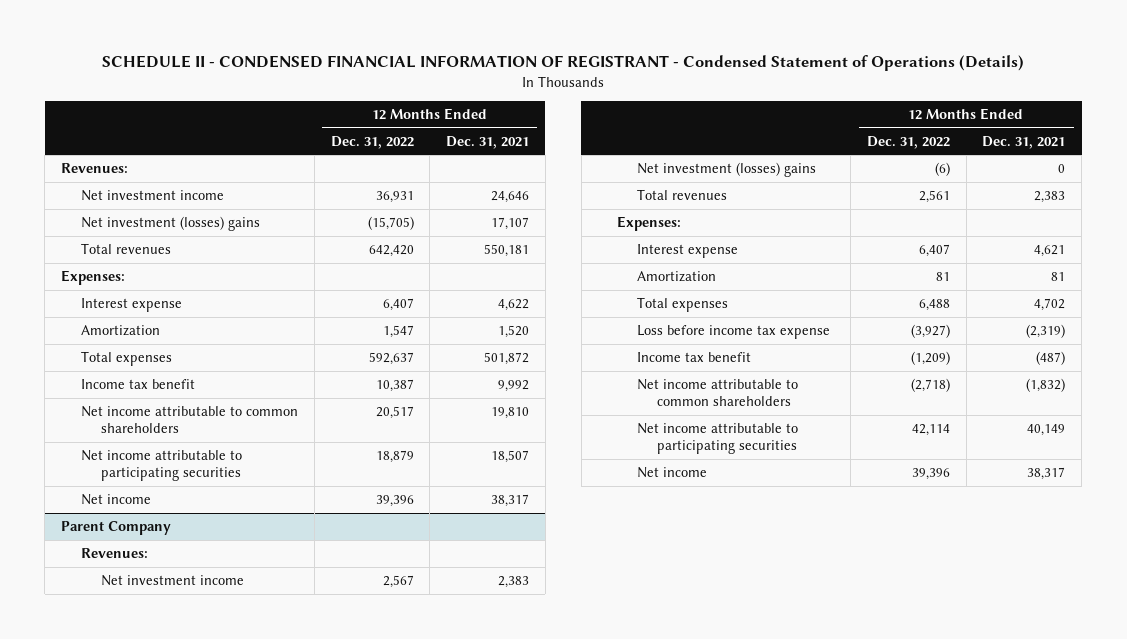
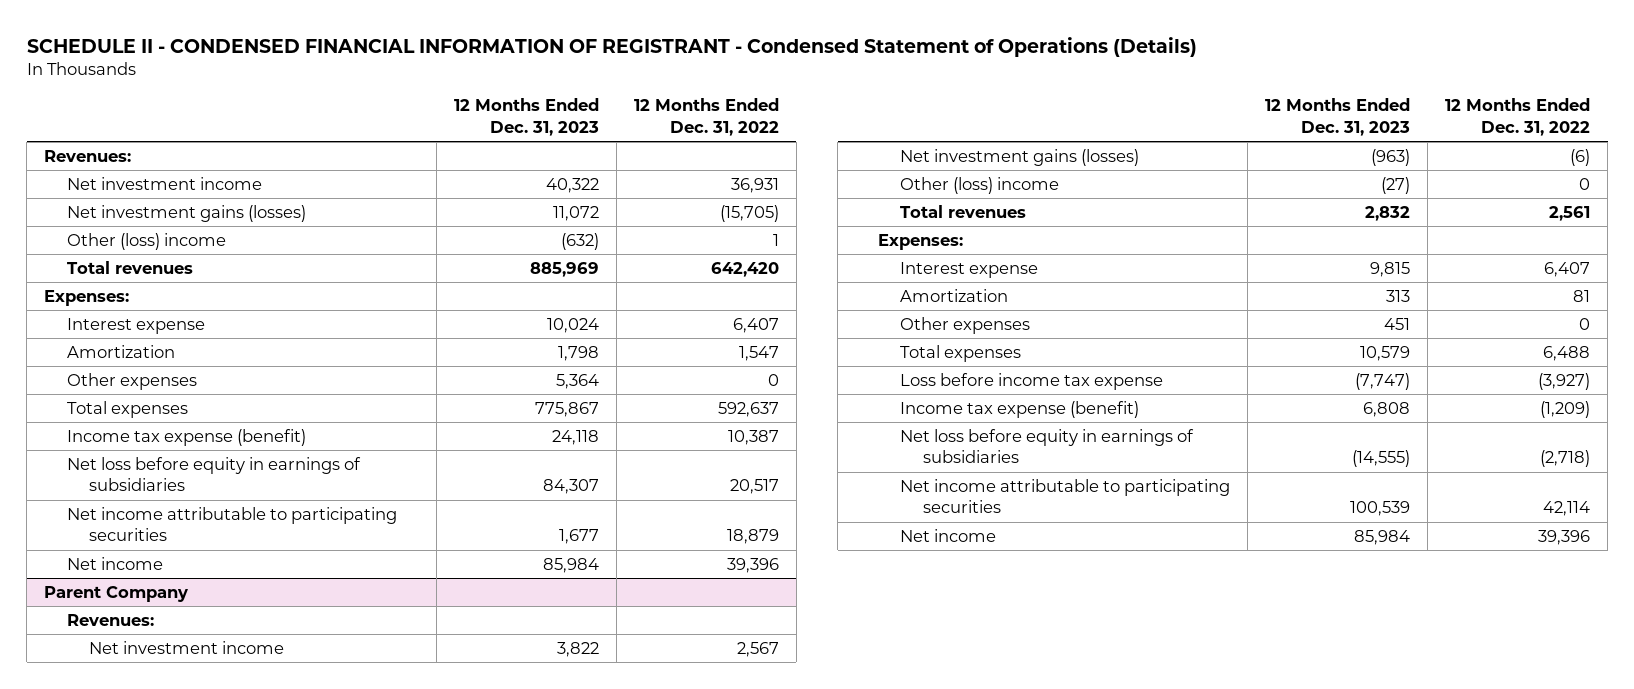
[446,135,530,149] Dec. 31, 2021 -> none
none -> [454,98,600,136] 12 Months Ended Dec. 31, 2023
[80,216,260,232] Net investment (losses) gains -> [66,204,306,222] Net investment gains (losses)
none -> [66,232,226,250] Other (loss) income
none -> [66,372,197,390] Other expenses
[80,379,195,390] Income tax benefit -> [66,428,306,446] Income tax expense (benefit)
[80,406,298,434] Net income attributable to common shareholders -> [66,456,361,492] Net loss before equity in earnings of subsidiaries
[636,162,816,178] Net investment (losses) gains -> [900,148,1140,166] Net investment gains (losses)
none -> [900,176,1060,194] Other (loss) income
none -> [900,316,1031,334] Other expenses
[636,352,751,363] Income tax benefit -> [900,400,1140,418] Income tax expense (benefit)
[636,379,798,407] Net income attributable to common shareholders -> [900,428,1195,464] Net loss before equity in earnings of subsidiaries

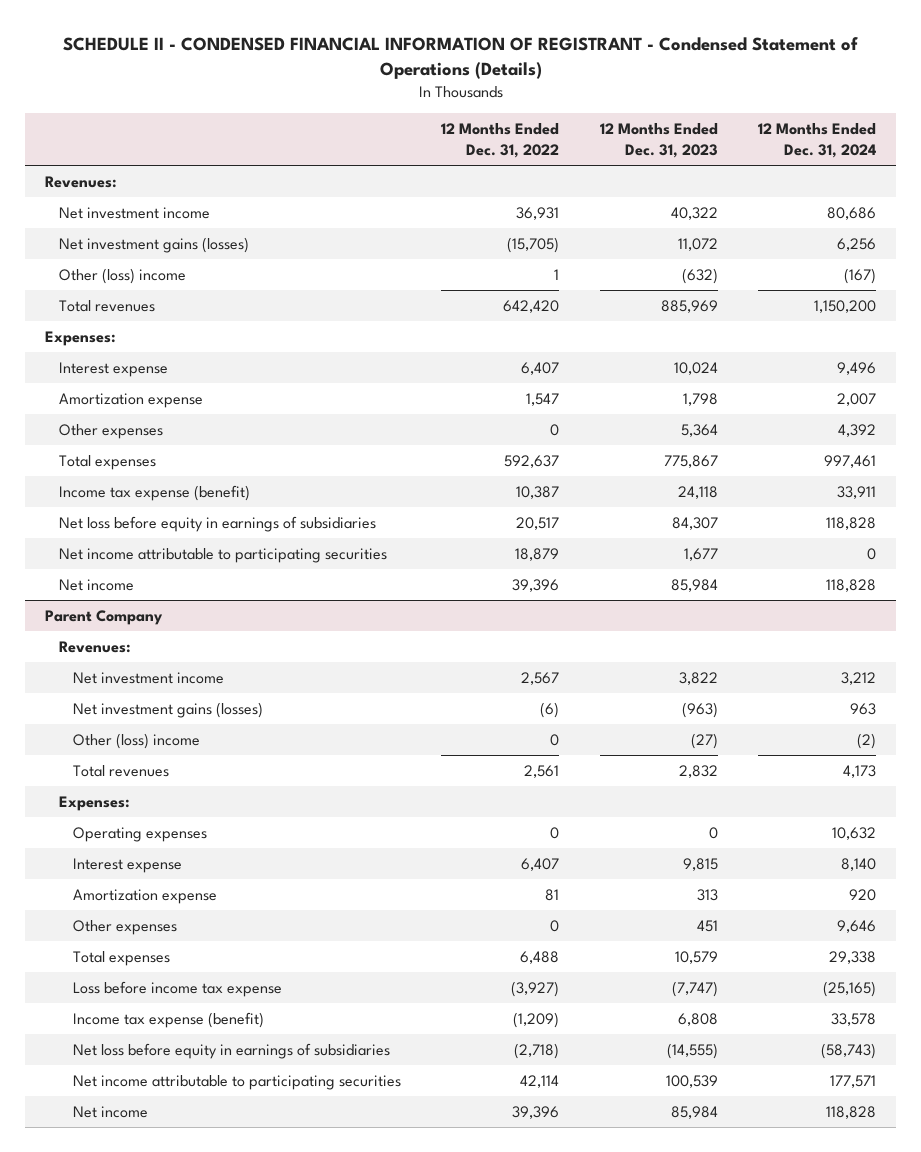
none -> [758,123,877,159] 12 Months Ended Dec. 31, 2024
[66,344,175,358] Amortization -> [59,392,204,408] Amortization expense
none -> [73,826,208,842] Operating expenses
[900,288,1009,302] Amortization -> [73,888,218,904] Amortization expense

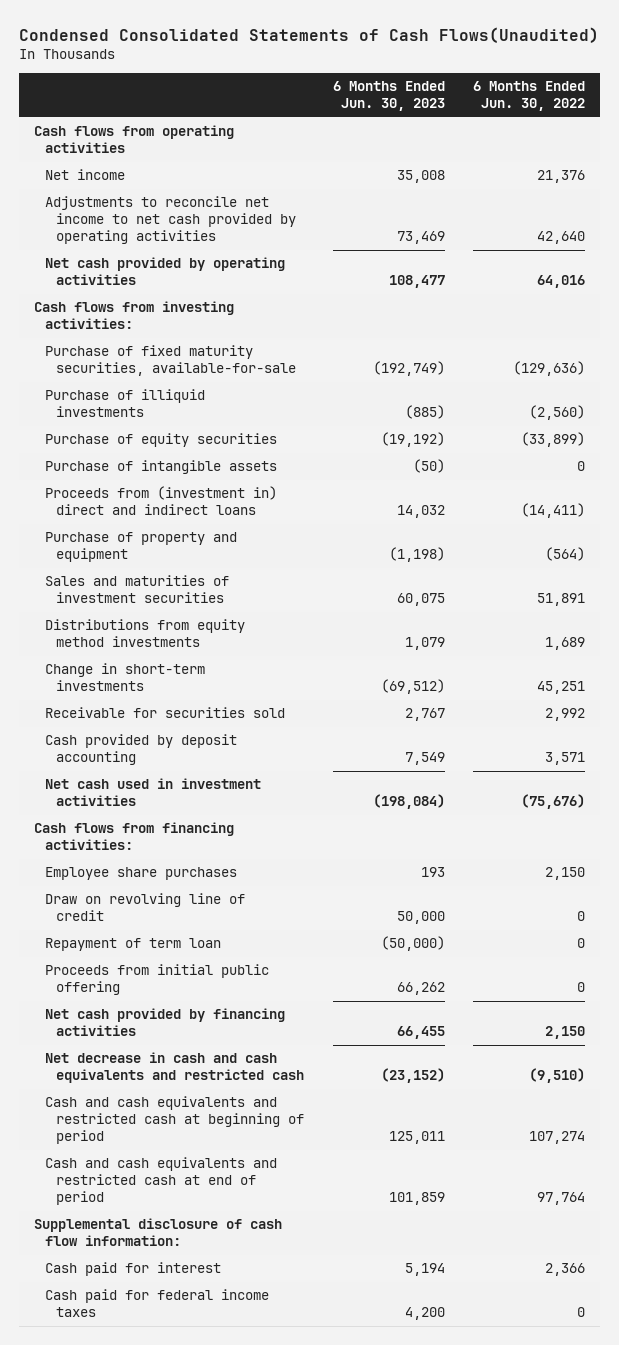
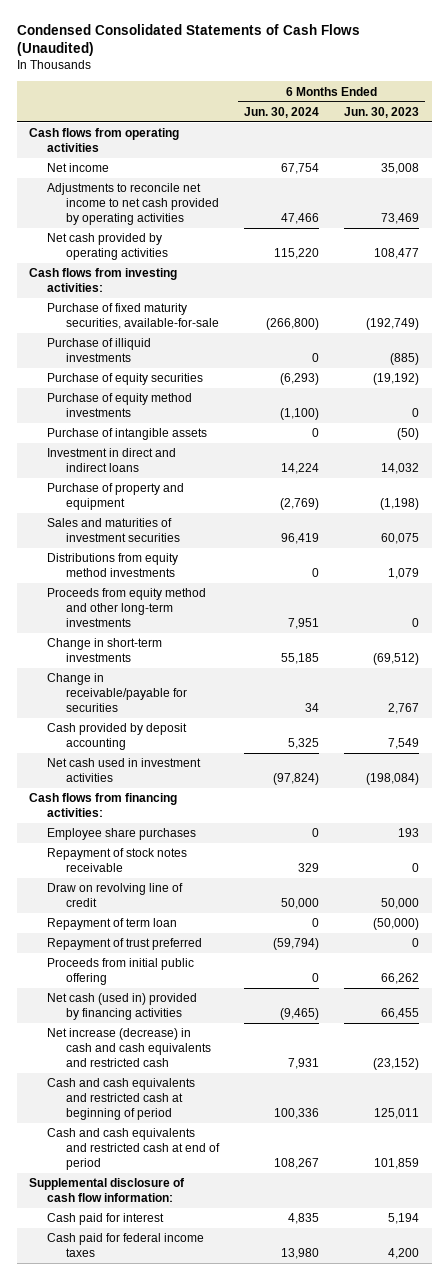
[19,26,600,43] Condensed Consolidated Statements of Cash Flows(Unaudited) -> [16,23,360,57] Condensed Consolidated Statements of Cash Flows (Unaudited)
[473,81,586,112] 6 Months Ended Jun. 30, 2022 -> none
none -> [243,106,319,118] Jun. 30, 2024
none -> [47,393,193,418] Purchase of equity method investments
[44,486,277,516] Proceeds from (investment in) direct and indirect loans -> [47,448,177,473] Investment in direct and indirect loans
none -> [47,588,207,628] Proceeds from equity method and other long-term investments
[44,707,285,719] Receivable for securities sold -> [47,673,187,713] Change in receivable/payable for securities
none -> [47,848,188,873] Repayment of stock notes receivable
none -> [47,938,203,951] Repayment of trust preferred
[44,1008,285,1037] Net cash provided by financing activities -> [47,993,198,1021] Net cash (used in) provided by financing activities
[44,1052,305,1084] Net decrease in cash and cash equivalents and restricted cash -> [47,1028,211,1068] Net increase (decrease) in cash and cash equivalents and restricted cash

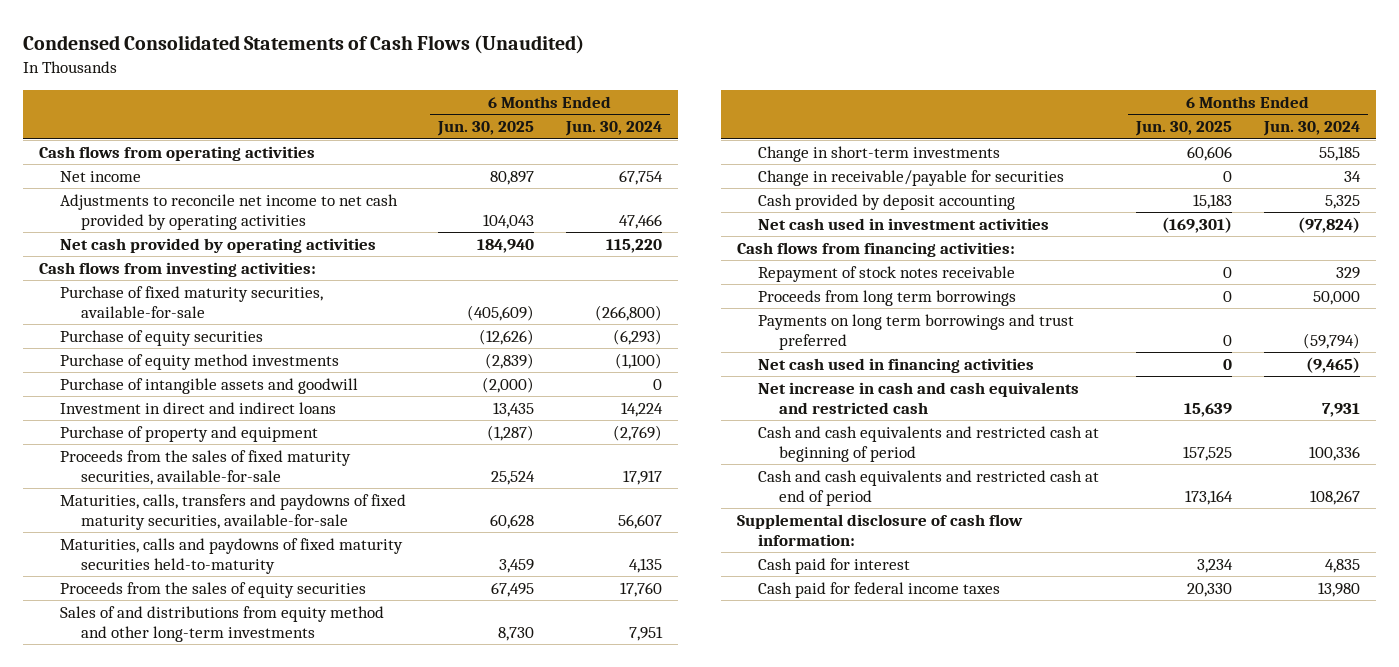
[344,106,420,118] Jun. 30, 2023 -> none
none -> [436,121,534,137] Jun. 30, 2025
[47,338,152,363] Purchase of illiquid investments -> none
[47,428,208,441] Purchase of intangible assets -> [59,378,358,395] Purchase of intangible assets and goodwill
[47,553,179,578] Distributions from equity method investments -> none
[47,518,180,543] Sales and maturities of investment securities -> [59,450,351,486] Proceeds from the sales of fixed maturity securities, available-for-sale
[280,533,319,545] 96,419 -> [623,470,663,486] 17,917
none -> [59,494,406,531] Maturities, calls, transfers and paydowns of fixed maturity securities, available-for-sale
none -> [59,538,403,575] Maturities, calls and paydowns of fixed maturity securities held-to-maturity
none -> [59,582,366,599] Proceeds from the sales of equity securities
[47,588,207,628] Proceeds from equity method and other long-term investments -> [59,606,384,643] Sales of and distributions from equity method and other long-term investments
[47,828,197,841] Employee share purchases -> none
[47,883,184,908] Draw on revolving line of credit -> none
[47,918,178,931] Repayment of term loan -> none
[47,958,195,986] Proceeds from initial public offering -> none
none -> [757,290,1016,307] Proceeds from long term borrowings
[47,938,203,951] Repayment of trust preferred -> [757,314,1074,351] Payments on long term borrowings and trust preferred
[47,993,198,1021] Net cash (used in) provided by financing activities -> [757,358,1034,374] Net cash used in financing activities
[47,1028,211,1068] Net increase (decrease) in cash and cash equivalents and restricted cash -> [757,382,1079,415] Net increase in cash and cash equivalents and restricted cash

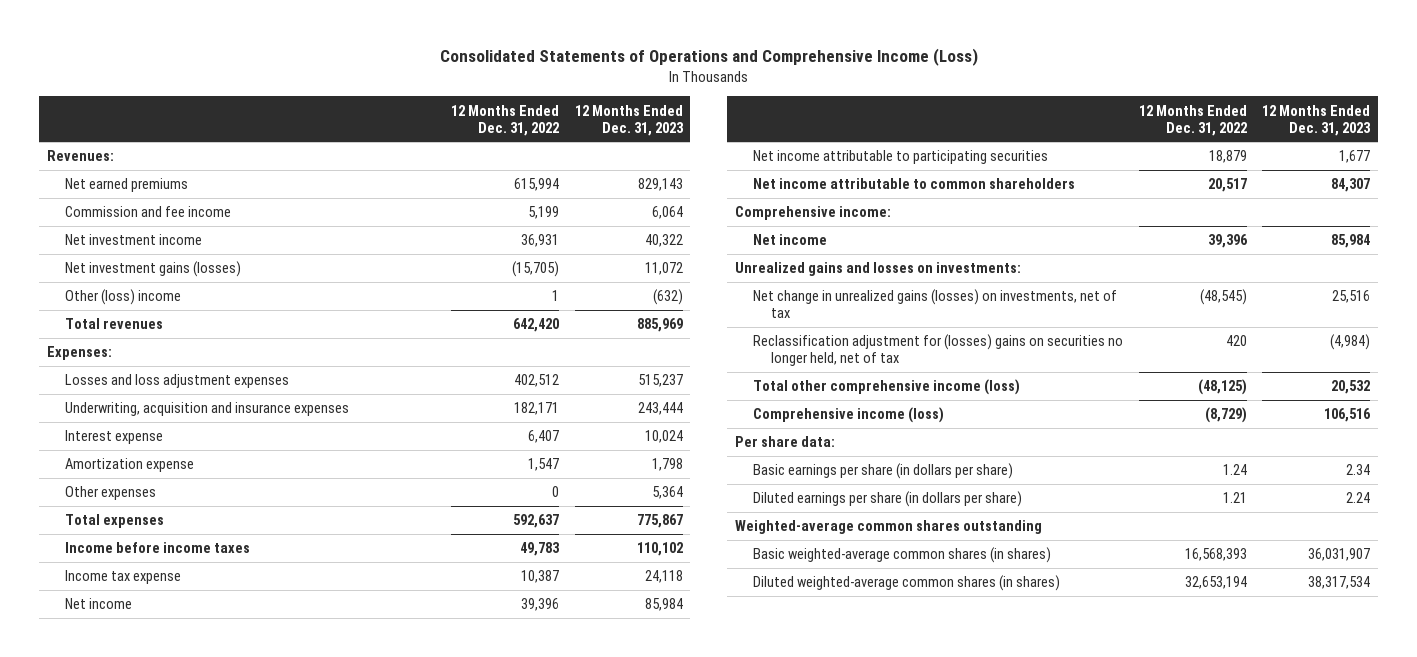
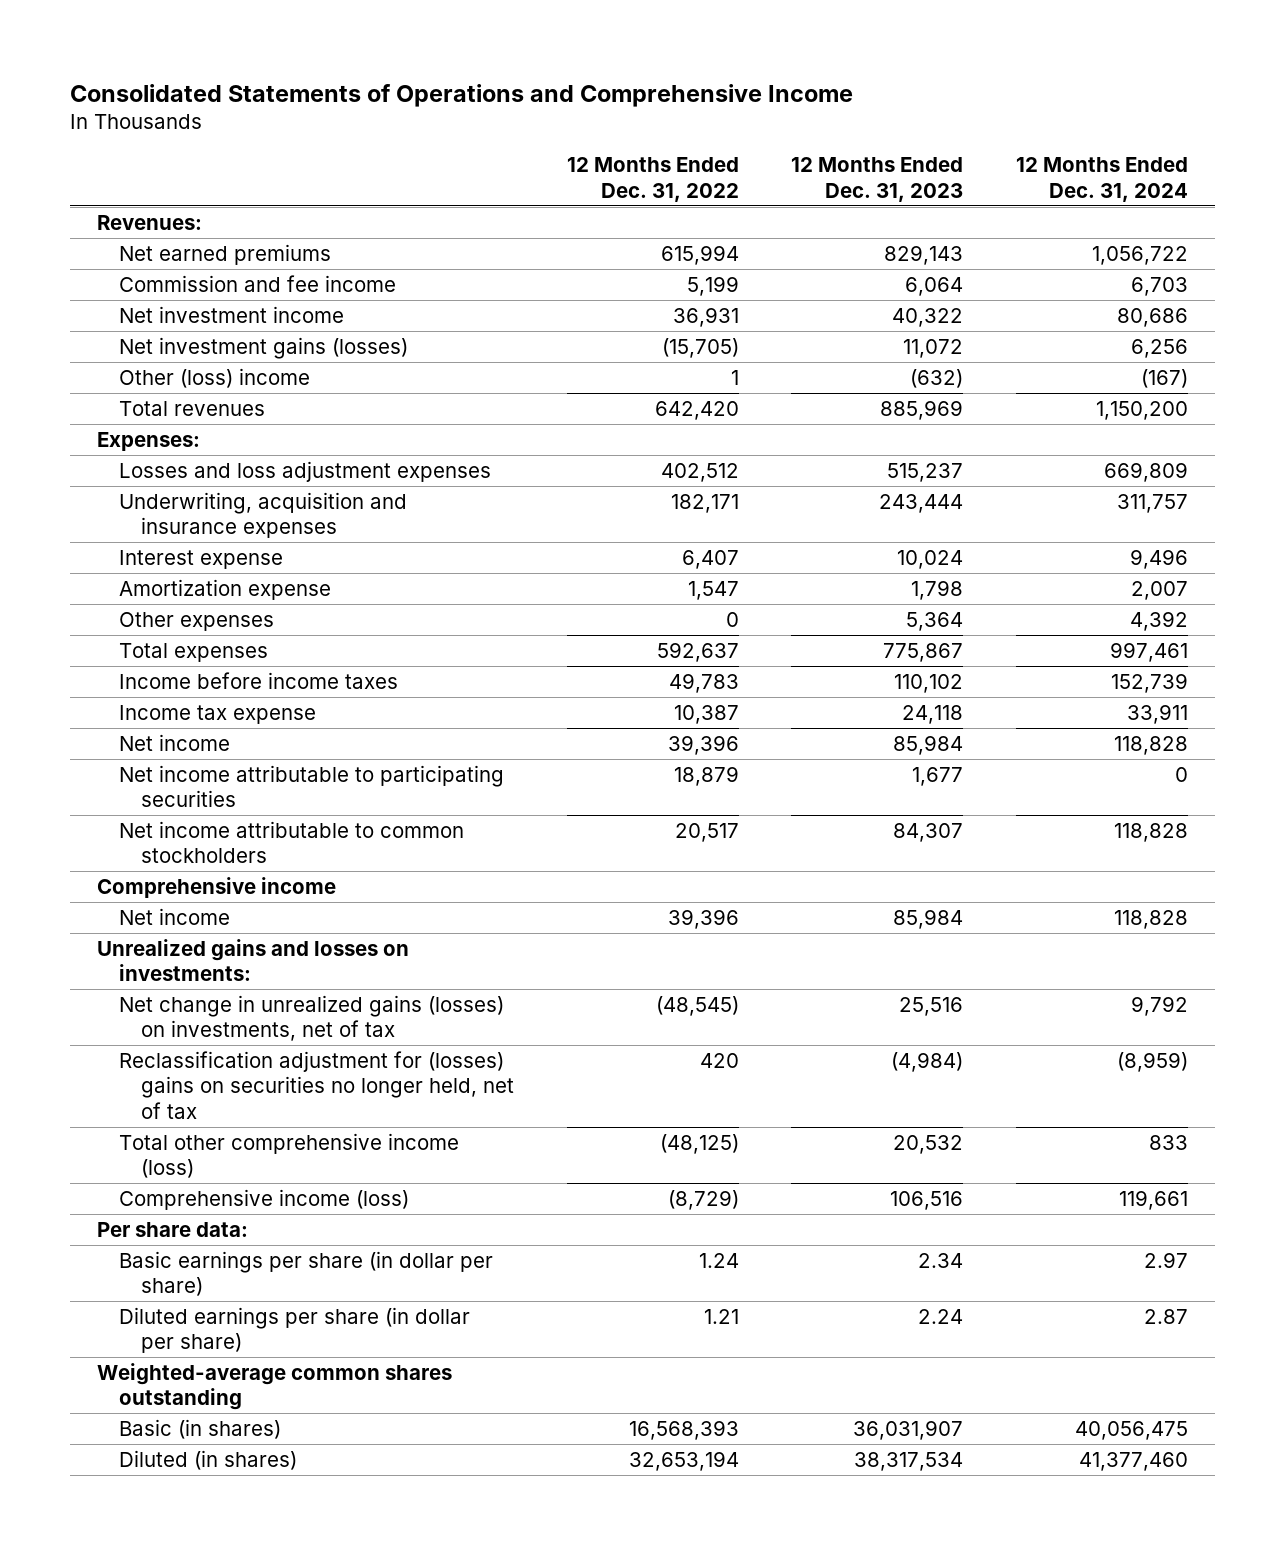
[439,48,978,67] Consolidated Statements of Operations and Comprehensive Income (Loss) -> [70,83,854,107] Consolidated Statements of Operations and Comprehensive Income
none -> [1016,157,1189,203] 12 Months Ended Dec. 31, 2024
[752,178,1075,190] Net income attributable to common shareholders -> [118,820,464,864] Net income attributable to common stockholders
[734,206,891,221] Comprehensive income: -> [96,876,336,898] Comprehensive income
[752,463,1013,480] Basic earnings per share (in dollars per share) -> [118,1250,493,1297] Basic earnings per share (in dollar per share)
[752,491,1022,508] Diluted earnings per share (in dollars per share) -> [118,1306,470,1354] Diluted earnings per share (in dollar per share)
[752,547,1051,564] Basic weighted-average common shares (in shares) -> [118,1418,281,1439] Basic (in shares)
[752,575,1060,592] Diluted weighted-average common shares (in shares) -> [118,1449,297,1470] Diluted (in shares)

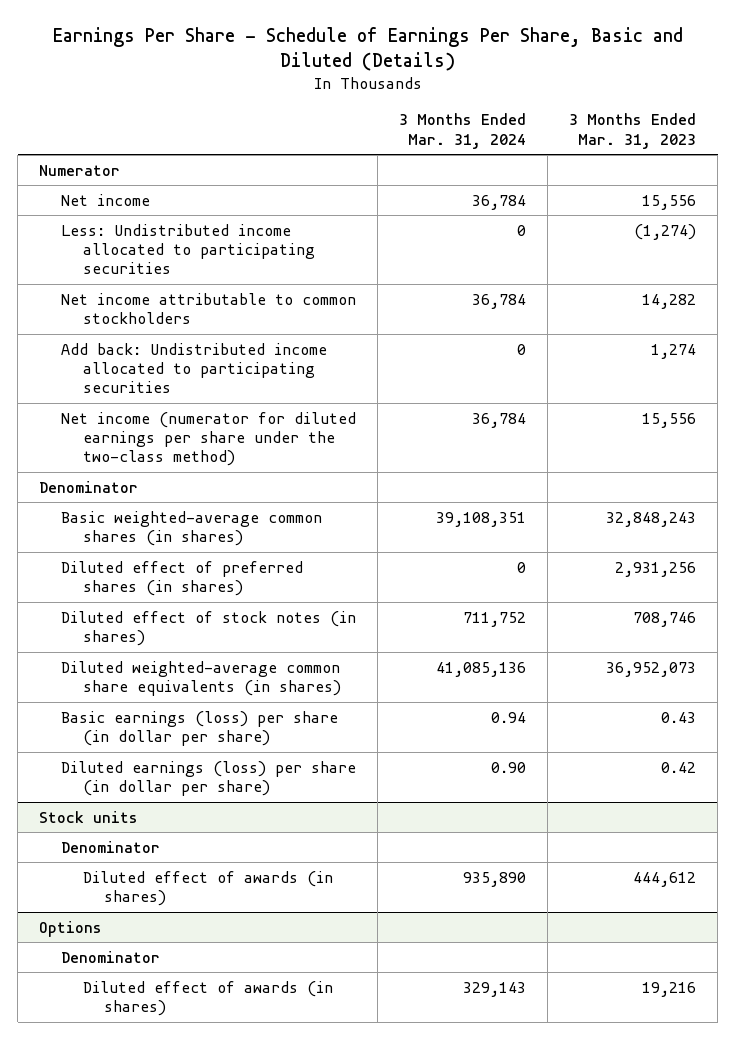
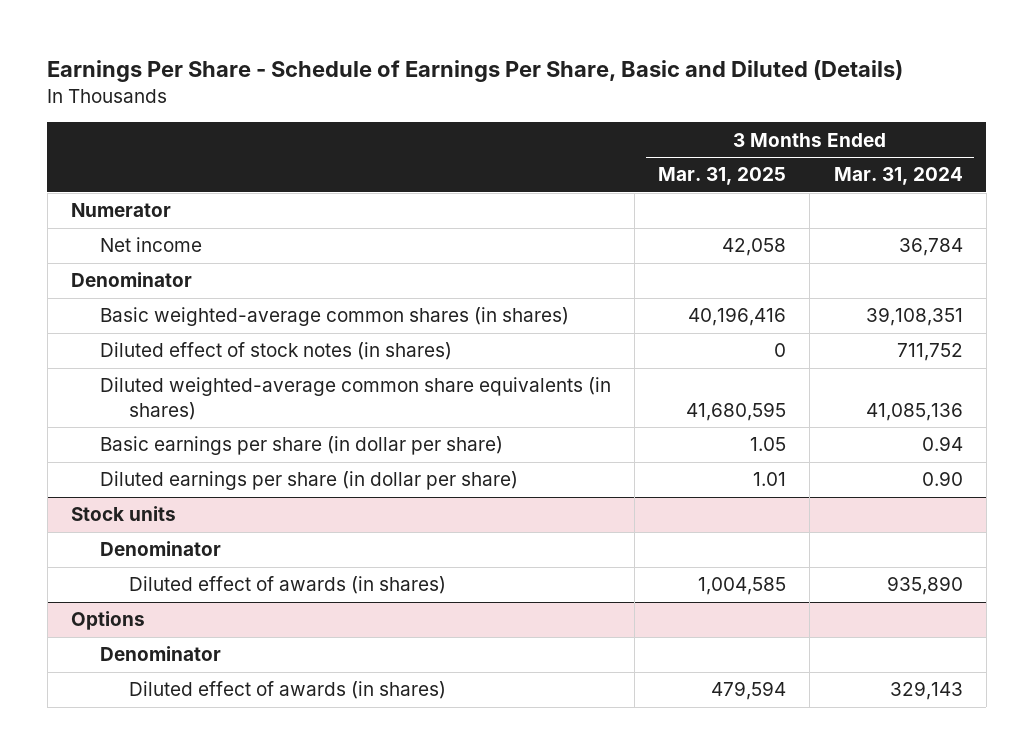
[569,113,697,149] 3 Months Ended Mar. 31, 2023 -> none
none -> [658,167,787,186] Mar. 31, 2025
[60,223,315,275] Less: Undistributed income allocated to participating securities -> none
[60,292,356,324] Net income attributable to common stockholders -> none
[60,342,327,394] Add back: Undistributed income allocated to participating securities -> none
[60,411,356,467] Net income (numerator for diluted earnings per share under the two-class method) -> none
[60,560,303,596] Diluted effect of preferred shares (in shares) -> none
[60,710,338,746] Basic earnings (loss) per share (in dollar per share) -> [100,436,504,456] Basic earnings per share (in dollar per share)
[60,760,356,796] Diluted earnings (loss) per share (in dollar per share) -> [100,471,519,491] Diluted earnings per share (in dollar per share)

